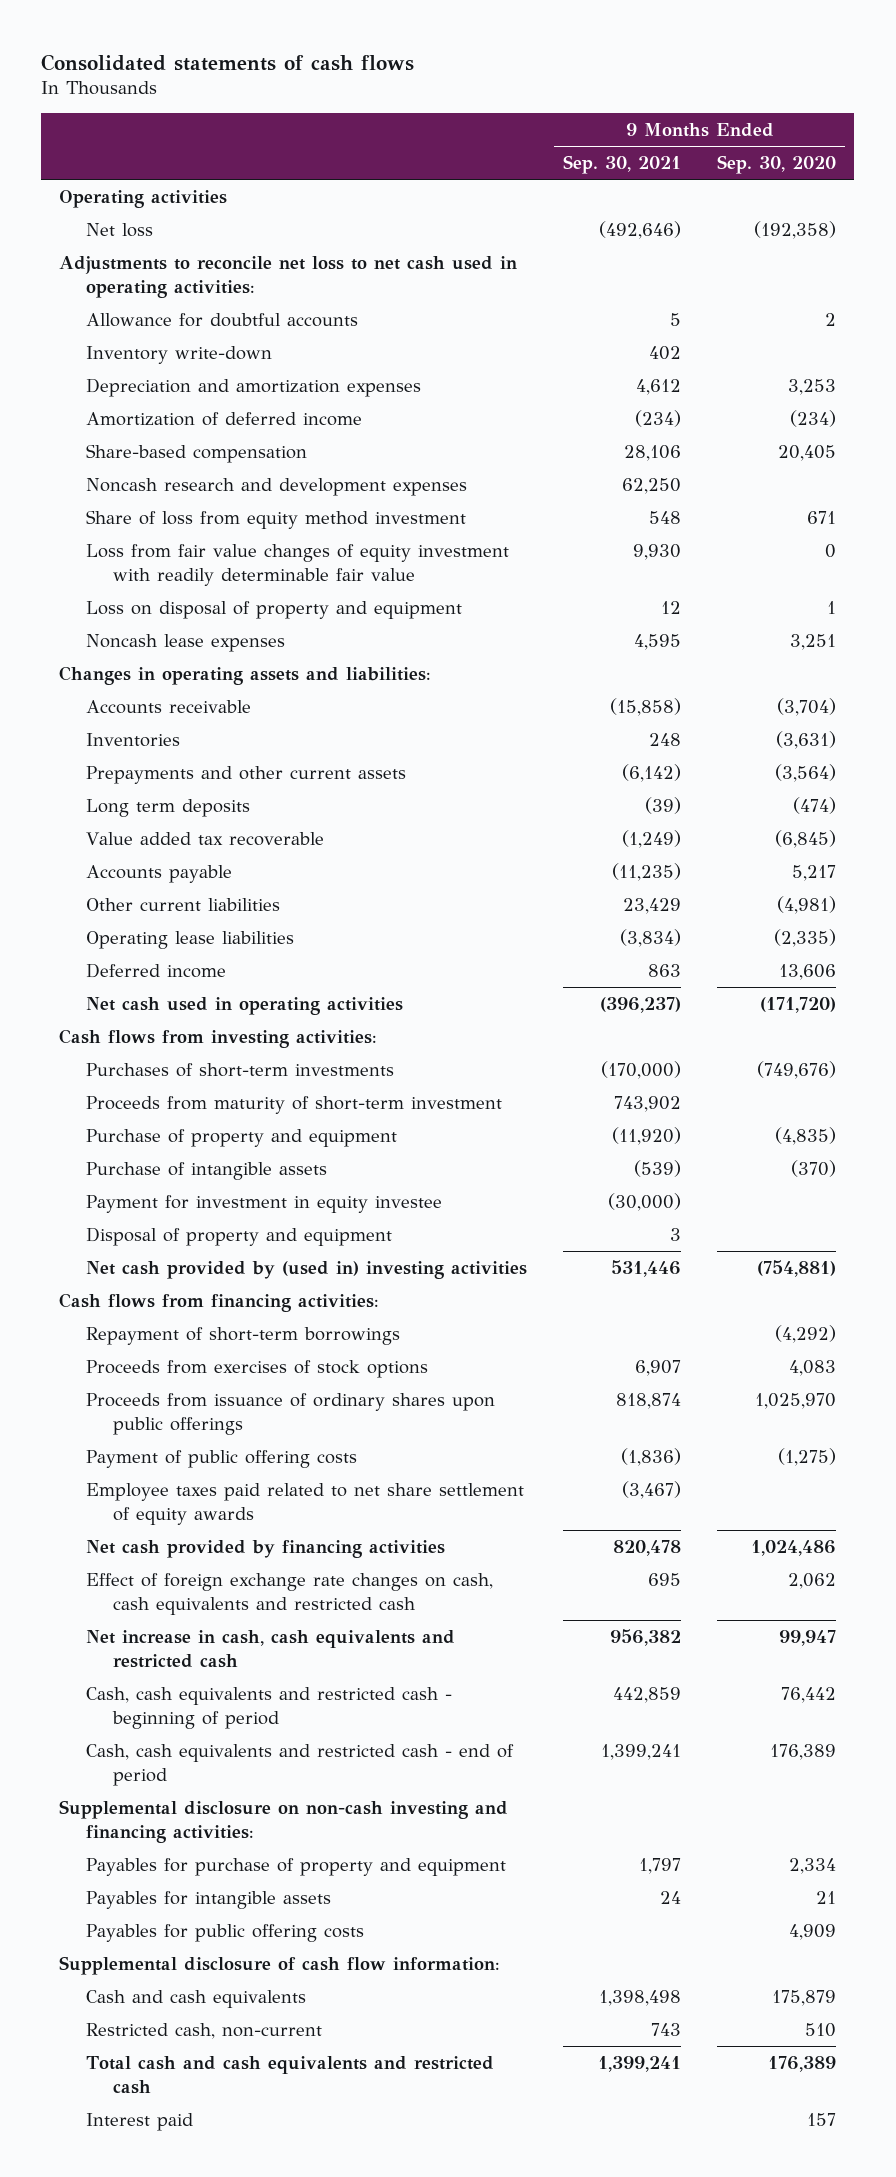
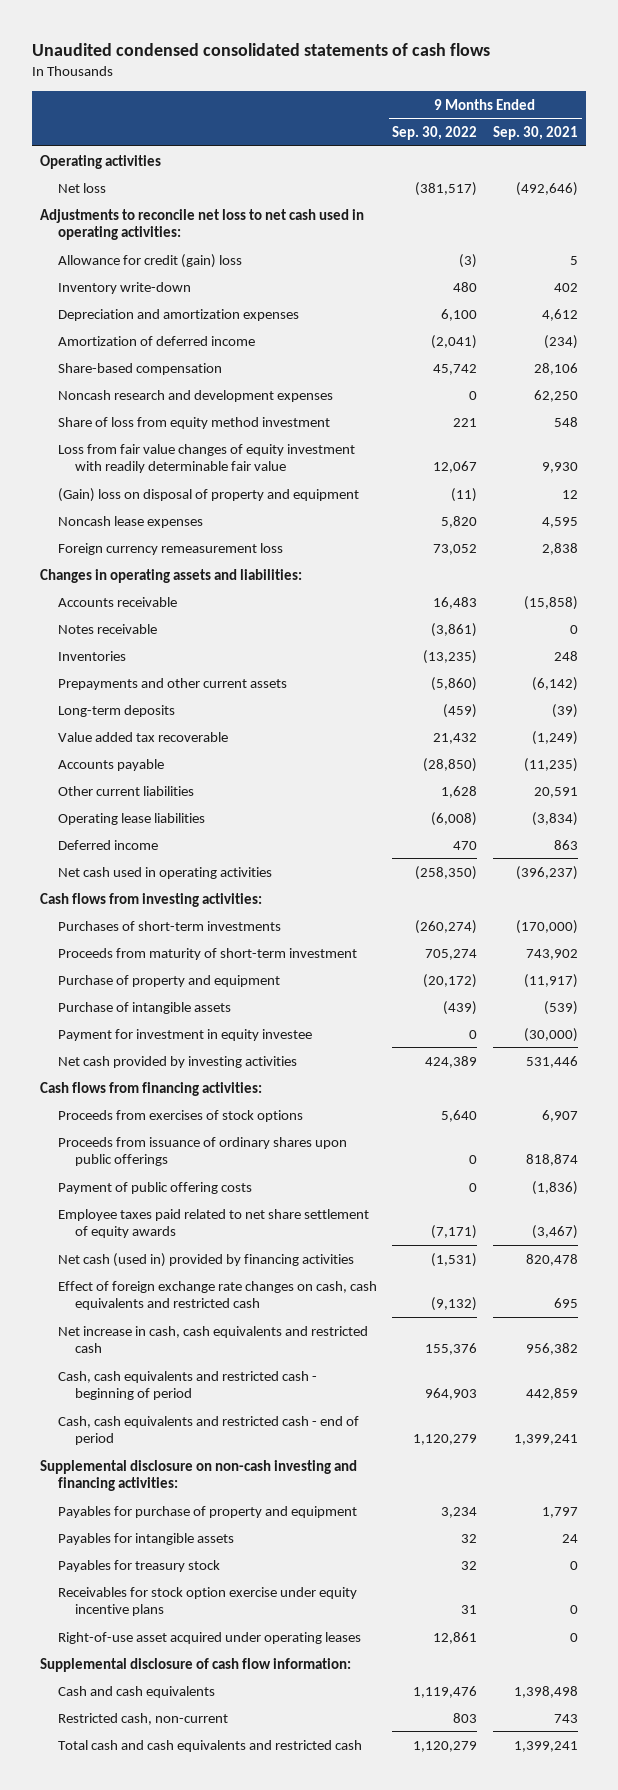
[41,53,415,71] Consolidated statements of cash flows -> [32,42,491,56] Unaudited condensed consolidated statements of cash flows
[717,155,837,175] Sep. 30, 2020 -> none
none -> [392,126,478,141] Sep. 30, 2022
[86,312,359,327] Allowance for doubtful accounts -> [57,253,242,268] Allowance for credit (gain) loss
[86,600,463,619] Loss on disposal of property and equipment -> [57,487,359,502] (Gain) loss on disposal of property and equipment
none -> [57,542,283,555] Foreign currency remeasurement loss
none -> [57,623,157,634] Notes receivable
[86,798,251,817] Long term deposits -> [57,704,175,717] Long-term deposits
[623,897,682,914] 23,429 -> [534,786,579,798] 20,591
[612,1126,682,1145] (11,920) -> [524,973,579,988] (11,917)
[86,1226,393,1246] Disposal of property and equipment -> none
[86,1260,528,1279] Net cash provided by (used in) investing activities -> [57,1055,297,1068] Net cash provided by investing activities
[86,1326,401,1345] Repayment of short-term borrowings -> none
[86,1539,446,1558] Net cash provided by financing activities -> [57,1252,354,1267] Net cash (used in) provided by financing activities
[86,1923,365,1942] Payables for public offering costs -> none
none -> [57,1559,220,1572] Payables for treasury stock
none -> [57,1586,357,1617] Receivables for stock option exercise under equity incentive plans
none -> [57,1631,361,1644] Right-of-use asset acquired under operating leases
[86,2112,194,2131] Interest paid -> none

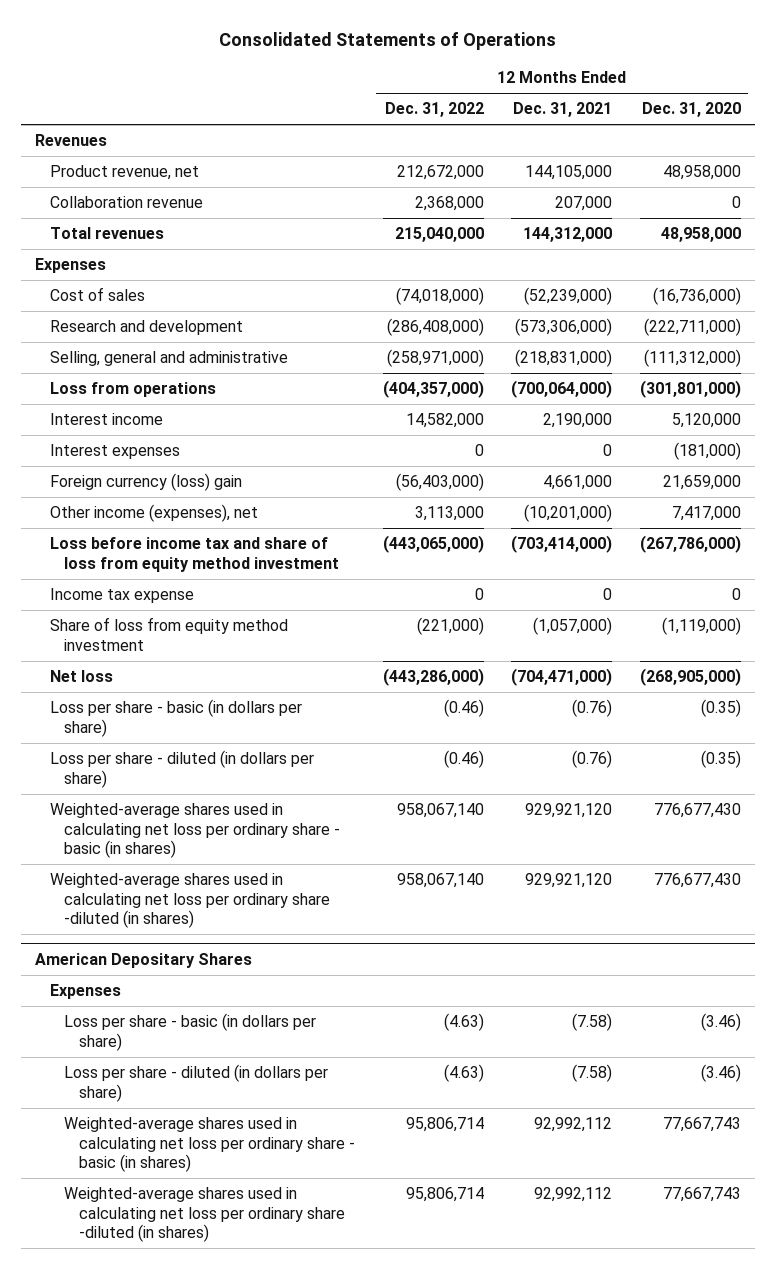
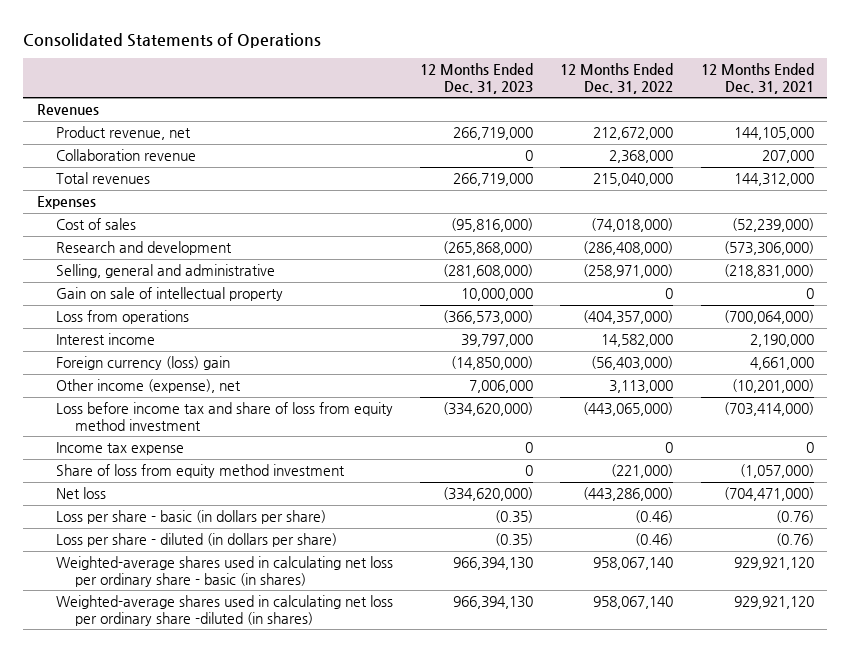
[641,102,741,118] Dec. 31, 2020 -> none
none -> [420,63,534,94] 12 Months Ended Dec. 31, 2023
none -> [55,287,283,302] Gain on sale of intellectual property
[49,444,180,460] Interest expenses -> none
[49,504,258,523] Other income (expenses), net -> [55,379,241,394] Other income (expense), net
[35,952,253,968] American Depositary Shares -> none
[49,984,121,1000] Expenses -> none
[64,1013,317,1051] Loss per share - basic (in dollars per share) -> none
[64,1064,329,1102] Loss per share - diluted (in dollars per share) -> none
[64,1117,355,1173] Weighted-average shares used in calculating net loss per ordinary share - basic (in shares) -> none
[64,1187,345,1243] Weighted-average shares used in calculating net loss per ordinary share -diluted (in shares) -> none

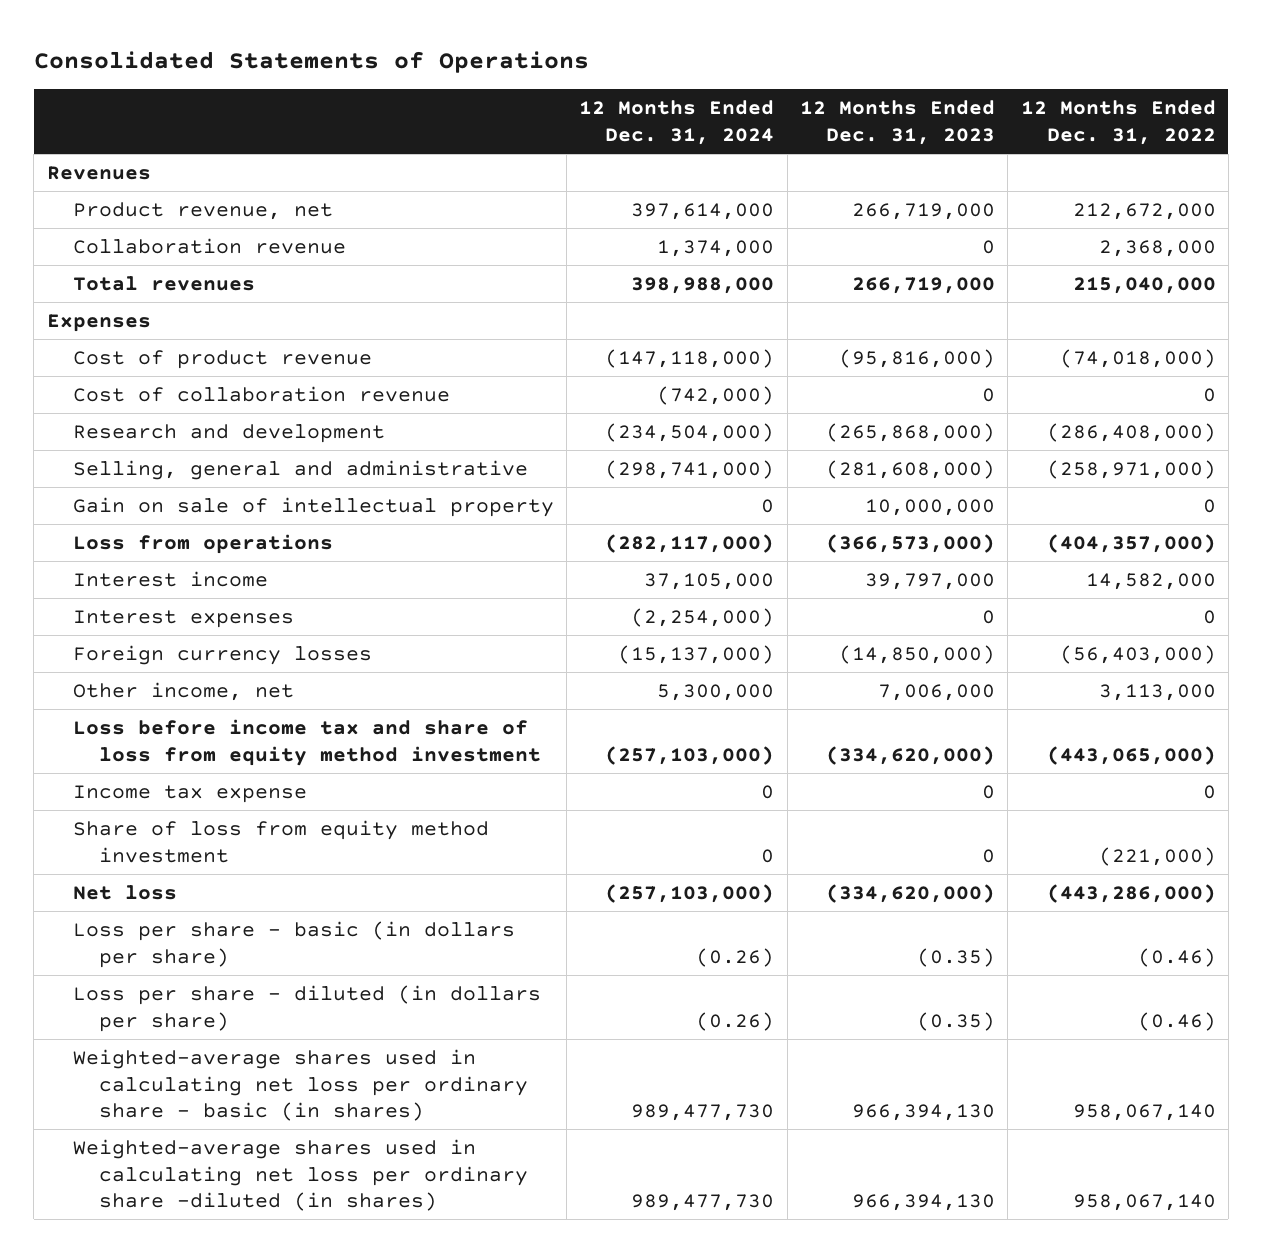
[700,63,814,94] 12 Months Ended Dec. 31, 2021 -> none
none -> [579,100,775,145] 12 Months Ended Dec. 31, 2024
[55,218,136,231] Cost of sales -> [72,349,372,369] Cost of product revenue
none -> [72,385,450,402] Cost of collaboration revenue
none -> [72,609,294,628] Interest expenses
[55,356,230,371] Foreign currency (loss) gain -> [72,644,372,665] Foreign currency losses
[55,379,241,394] Other income (expense), net -> [72,681,294,701] Other income, net

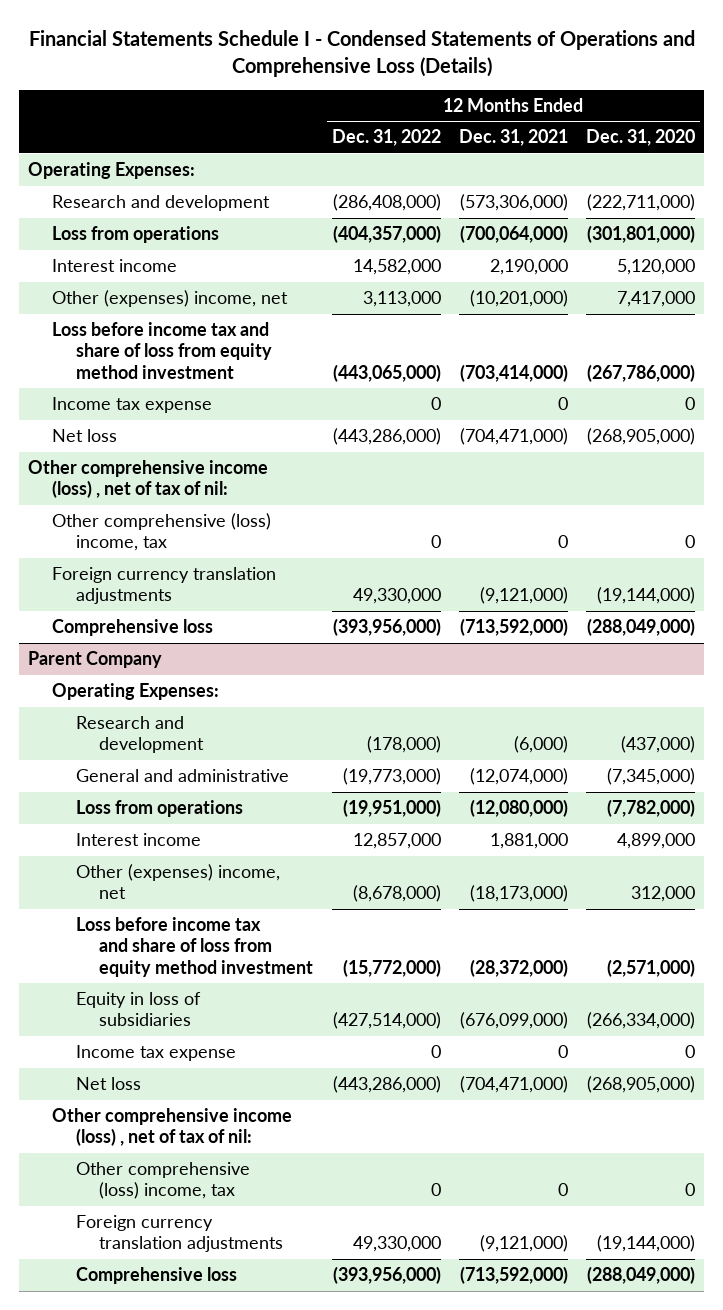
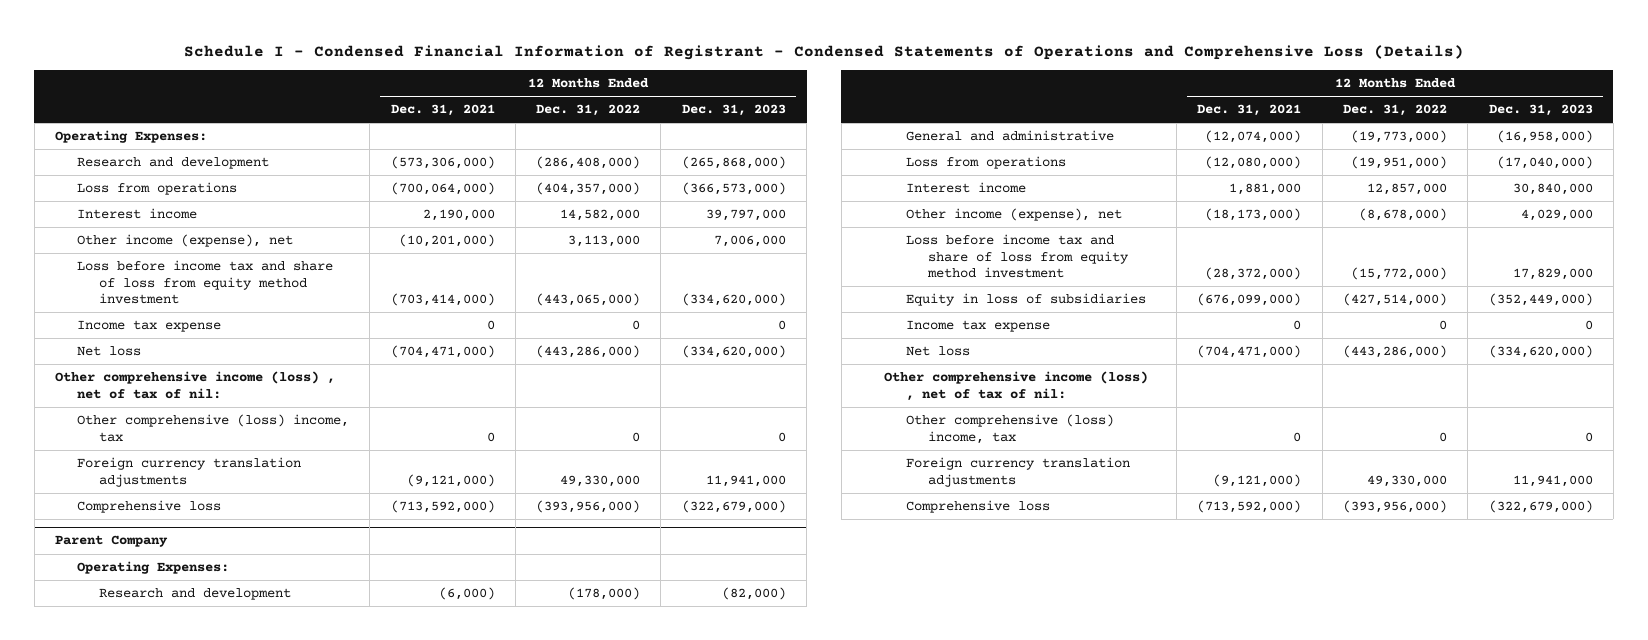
[28,29,695,77] Financial Statements Schedule I - Condensed Statements of Operations and Comprehensive Loss (Details) -> [183,44,1464,60] Schedule I - Condensed Financial Information of Registrant - Condensed Statements of Operations and Comprehensive Loss (Details)
[586,129,696,147] Dec. 31, 2020 -> none
none -> [681,104,786,117] Dec. 31, 2023
[51,289,288,307] Other (expenses) income, net -> [76,234,293,248] Other income (expense), net
[75,863,280,900] Other (expenses) income, net -> [905,208,1122,222] Other income (expense), net

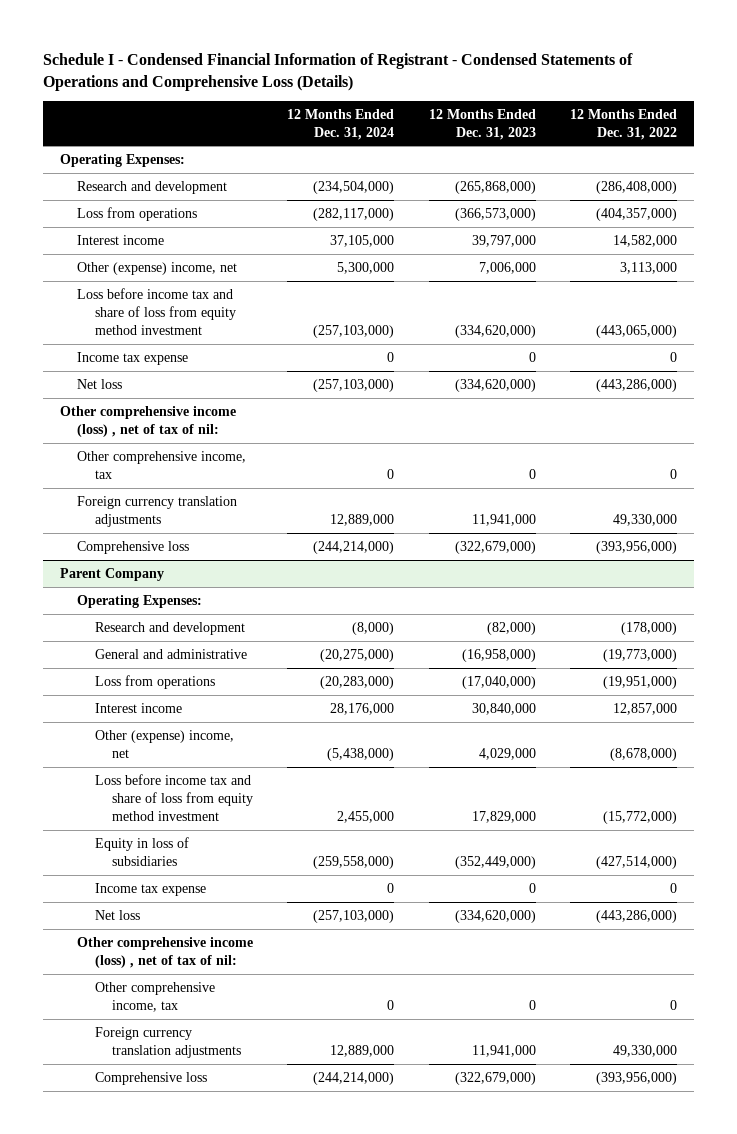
[390,104,495,117] Dec. 31, 2021 -> none
none -> [287,108,395,140] 12 Months Ended Dec. 31, 2024
[76,234,293,248] Other income (expense), net -> [77,261,238,275] Other (expense) income, net
[76,414,349,442] Other comprehensive (loss) income, tax -> [77,450,247,479] Other comprehensive income, tax
[905,208,1122,222] Other income (expense), net -> [94,729,234,758] Other (expense) income, net
[905,414,1114,444] Other comprehensive (loss) income, tax -> [94,981,215,1012] Other comprehensive income, tax

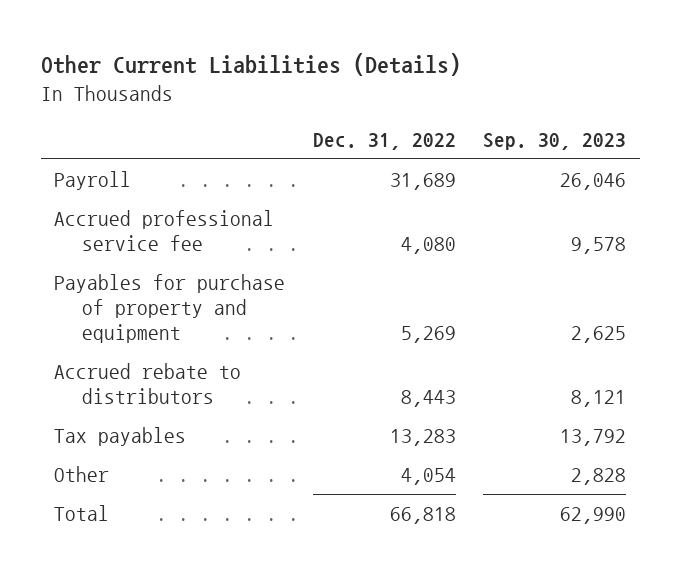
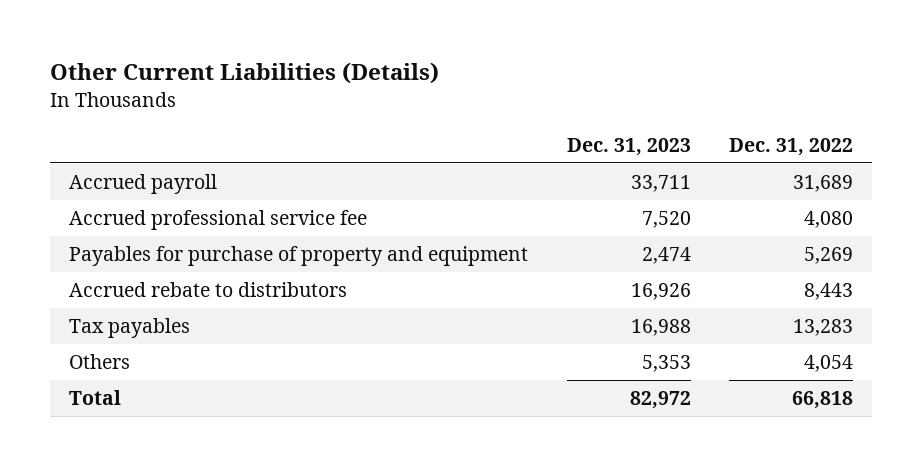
[483,132,627,150] Sep. 30, 2023 -> none
none -> [566,137,691,156] Dec. 31, 2023
[54,170,132,190] Payroll -> [69,174,218,195] Accrued payroll
[54,465,110,482] Other -> [69,354,131,370] Others

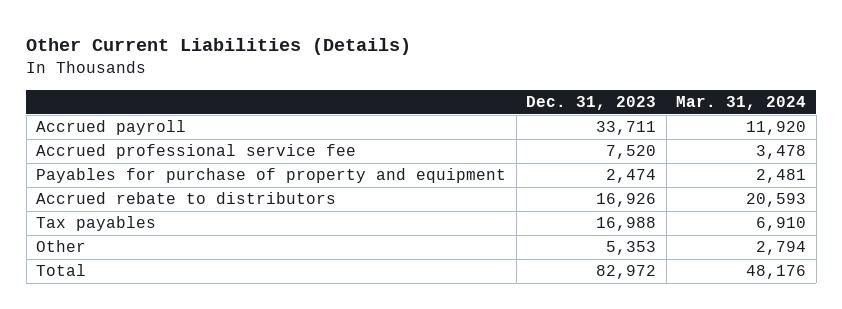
[729,137,854,156] Dec. 31, 2022 -> none
none -> [676,95,807,110] Mar. 31, 2024
[69,354,131,370] Others -> [36,240,87,253] Other

